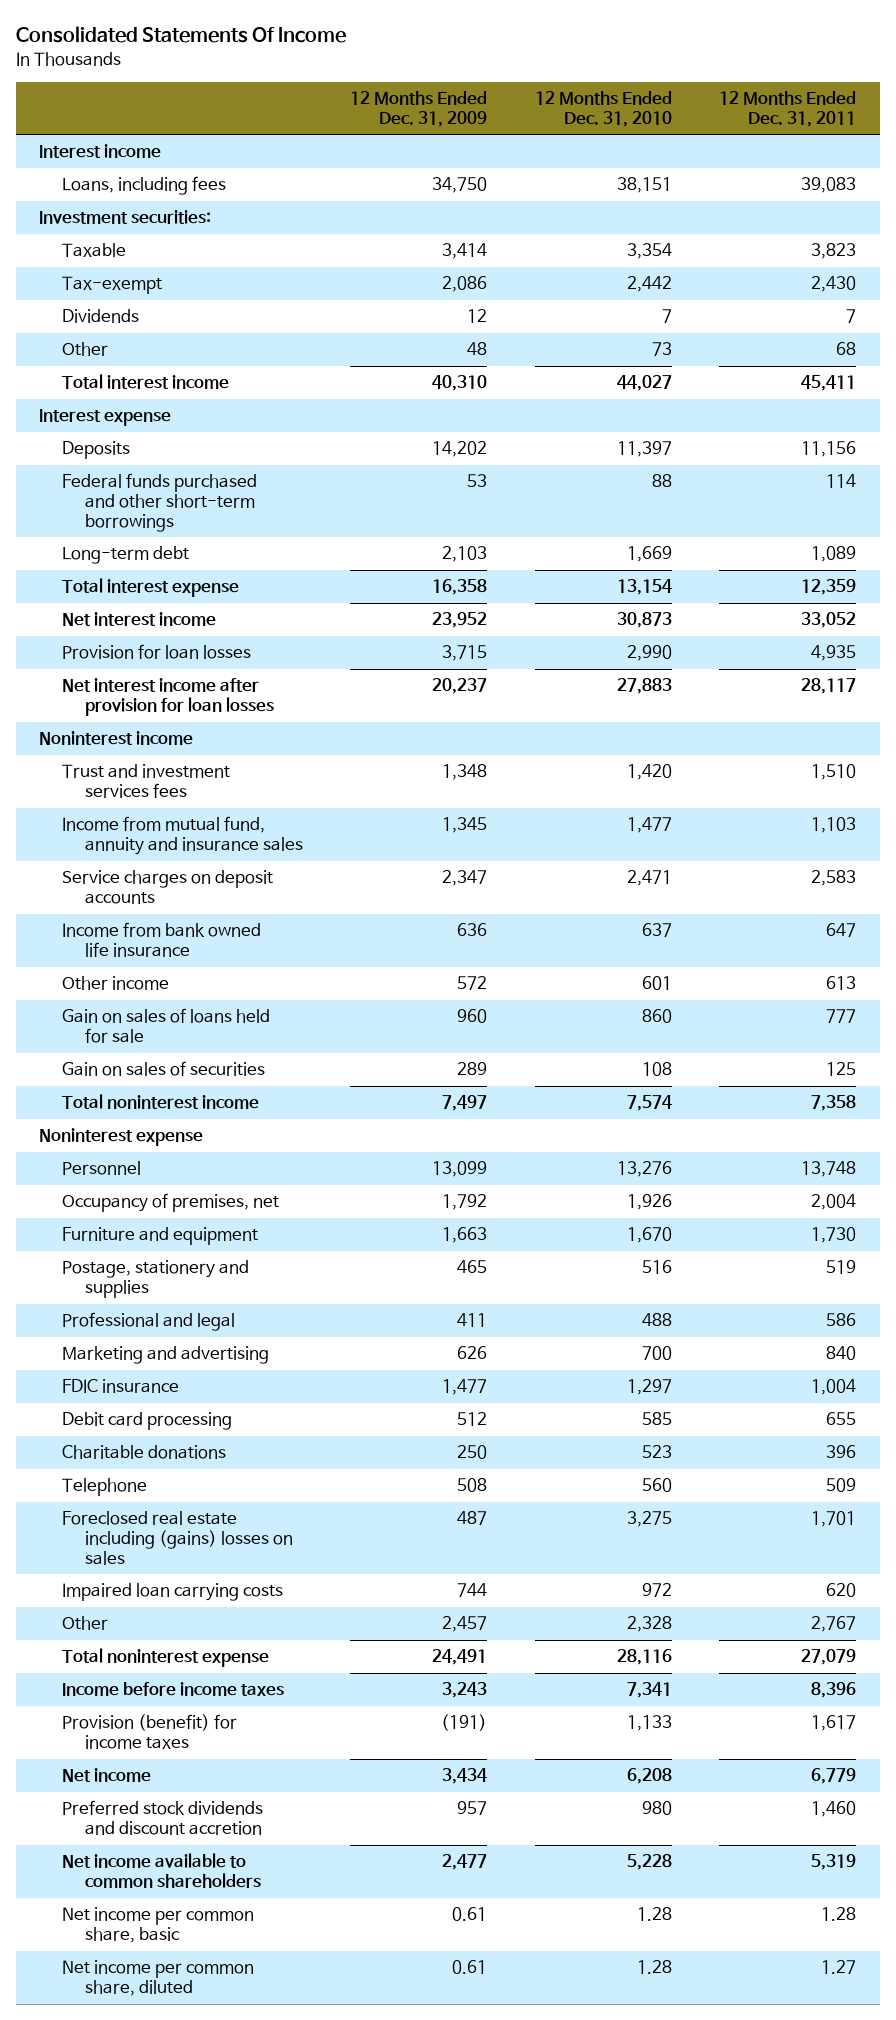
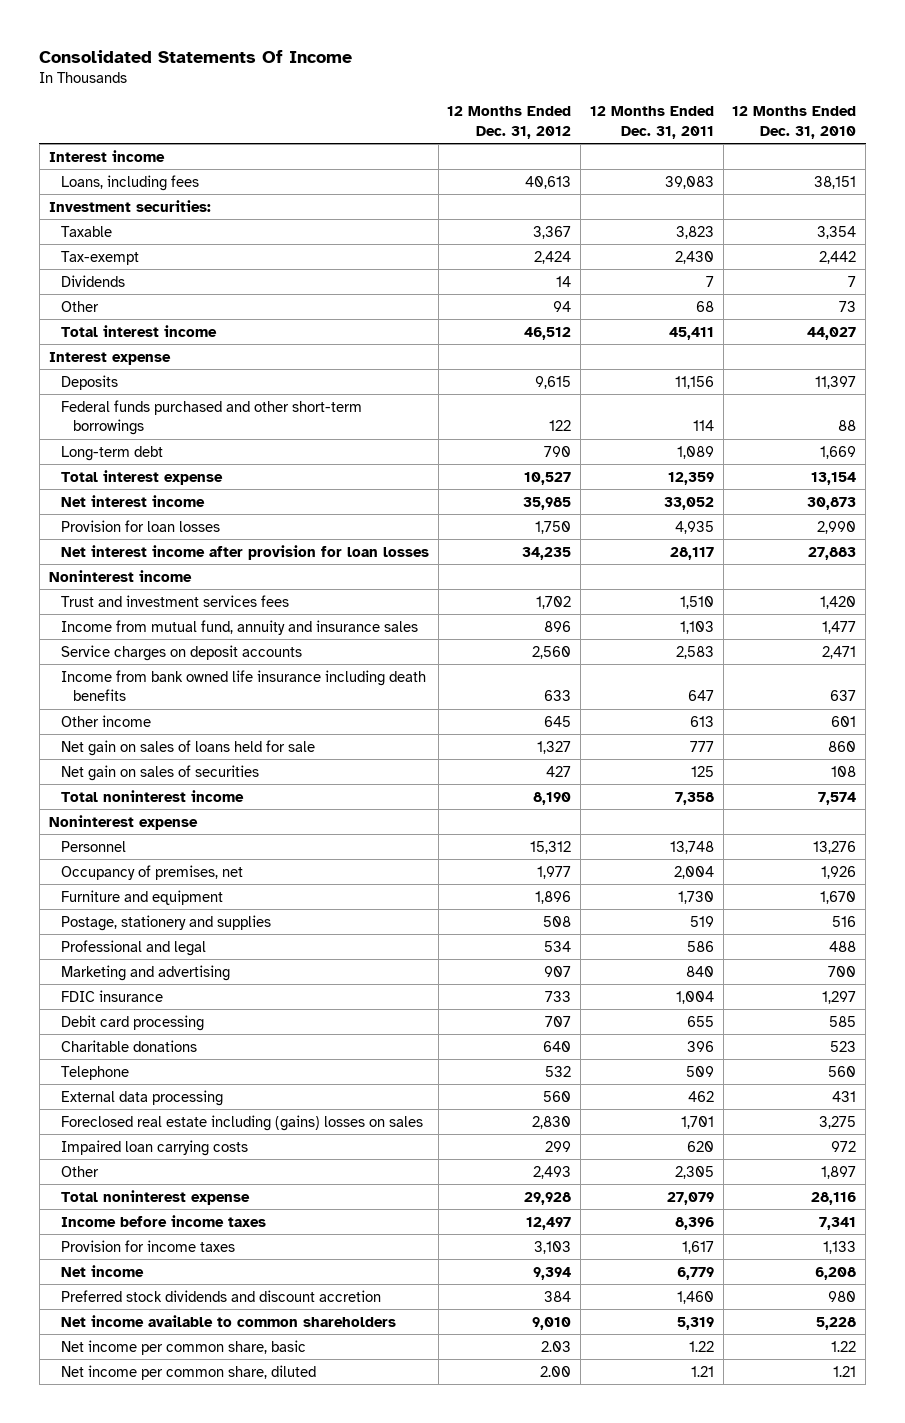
[350,91,488,127] 12 Months Ended Dec. 31, 2009 -> none
none -> [447,106,572,139] 12 Months Ended Dec. 31, 2012
[62,922,262,958] Income from bank owned life insurance -> [60,669,426,702] Income from bank owned life insurance including death benefits
[62,1008,271,1044] Gain on sales of loans held for sale -> [60,739,315,756] Net gain on sales of loans held for sale
[62,1061,266,1077] Gain on sales of securities -> [60,764,259,781] Net gain on sales of securities
none -> [60,1089,223,1106] External data processing
[626,1616,672,1633] 2,328 -> [821,1165,857,1179] 1,897
[811,1616,857,1633] 2,767 -> [674,1165,714,1179] 2,305
[62,1714,238,1750] Provision (benefit) for income taxes -> [60,1239,235,1252] Provision for income taxes
[636,1907,672,1922] 1.28 -> [831,1340,857,1352] 1.22
[821,1907,857,1922] 1.28 -> [688,1340,714,1352] 1.22
[636,1960,672,1975] 1.28 -> [833,1365,857,1377] 1.21
[821,1960,857,1975] 1.27 -> [690,1365,714,1377] 1.21

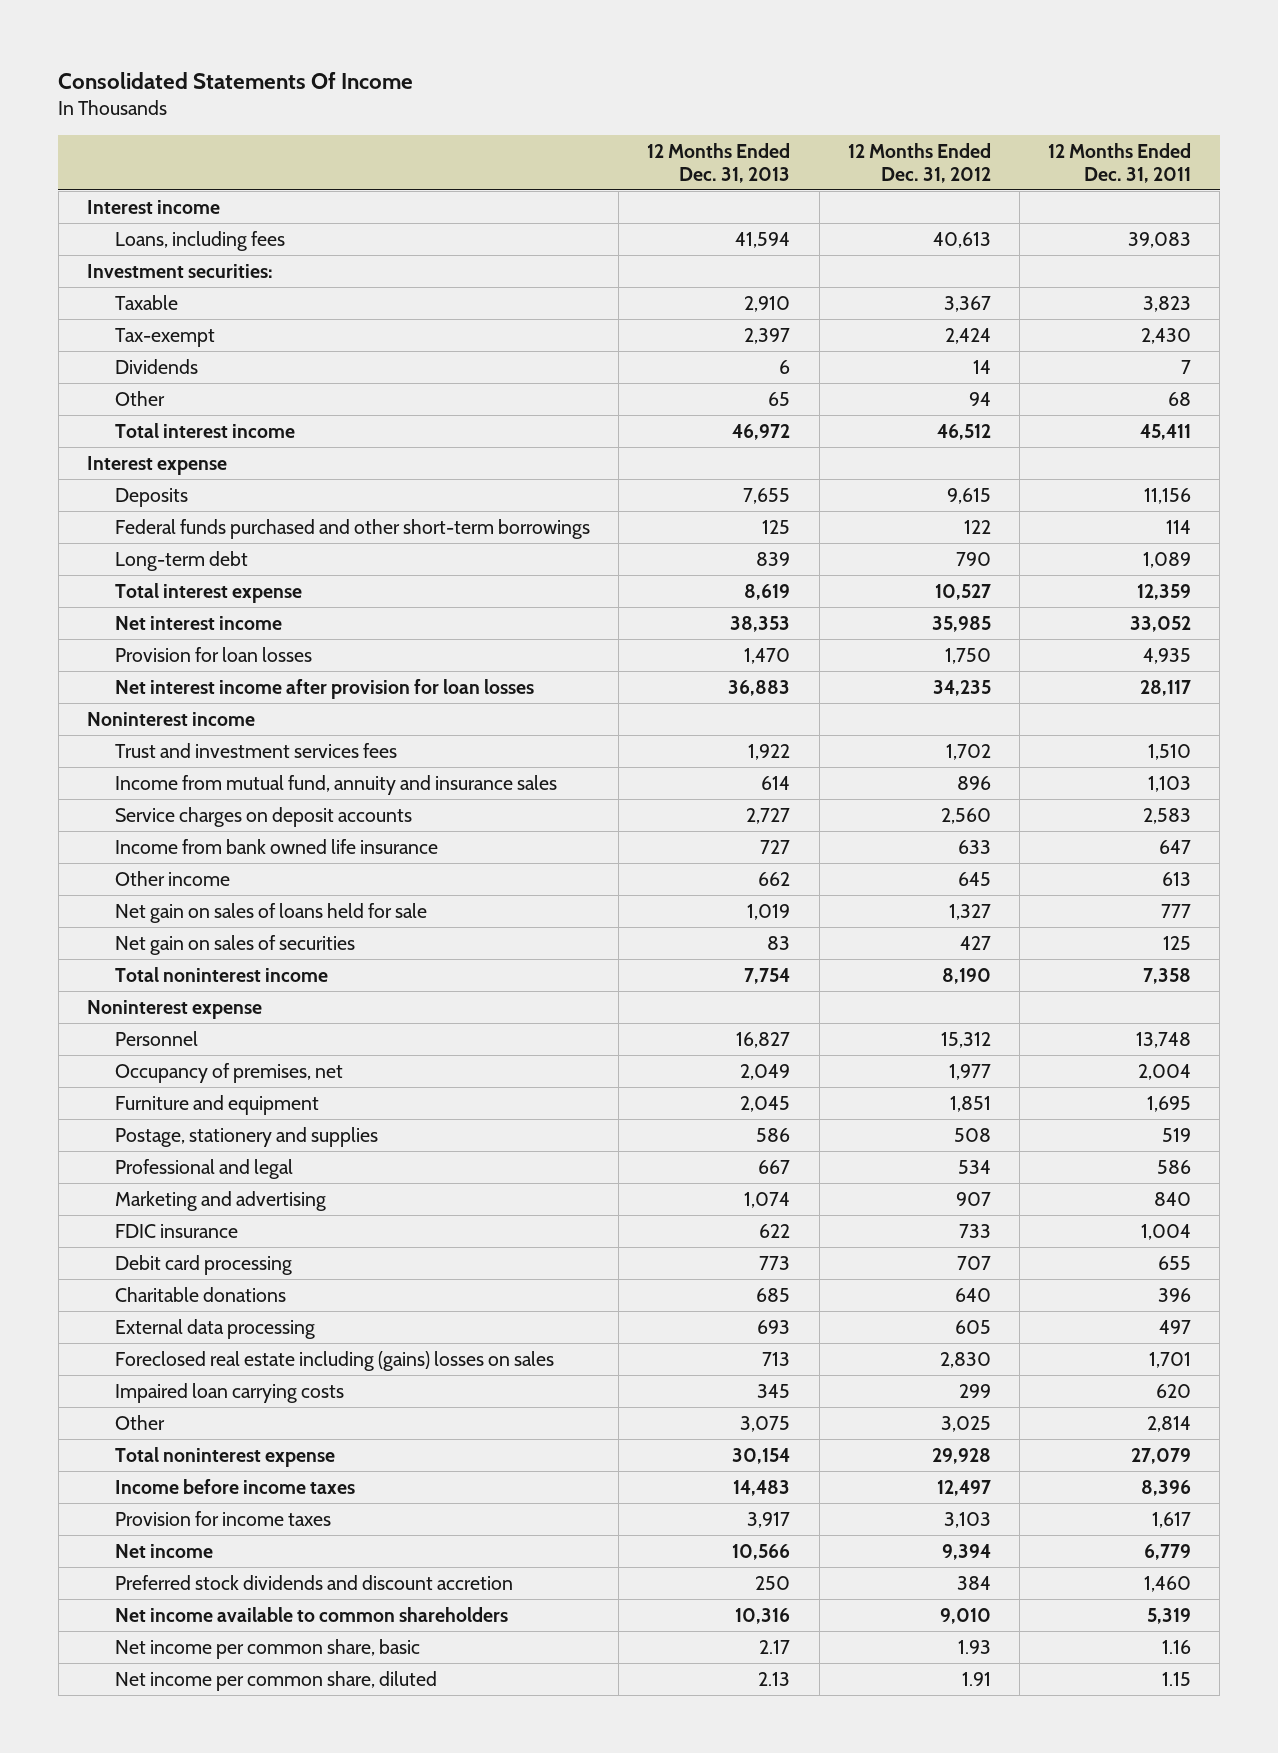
[732,106,857,139] 12 Months Ended Dec. 31, 2010 -> none
none -> [647,142,791,184] 12 Months Ended Dec. 31, 2013
[60,669,426,702] Income from bank owned life insurance including death benefits -> [115,838,439,854] Income from bank owned life insurance
[535,890,572,904] 1,896 -> [949,1095,991,1112] 1,851
[677,890,714,904] 1,730 -> [1146,1095,1191,1112] 1,695
[60,1065,129,1080] Telephone -> none
[543,1090,572,1102] 560 -> [954,1319,991,1334] 605
[687,1090,714,1102] 462 -> [1158,1319,1191,1334] 497
[533,1165,572,1179] 2,493 -> [940,1415,991,1432] 3,025
[674,1165,714,1179] 2,305 -> [1146,1415,1191,1432] 2,814
[541,1340,572,1352] 2.03 -> [957,1639,991,1654] 1.93
[688,1340,714,1352] 1.22 -> [1161,1639,1191,1654] 1.16
[540,1365,572,1377] 2.00 -> [961,1671,991,1686] 1.91
[690,1365,714,1377] 1.21 -> [1161,1671,1191,1686] 1.15

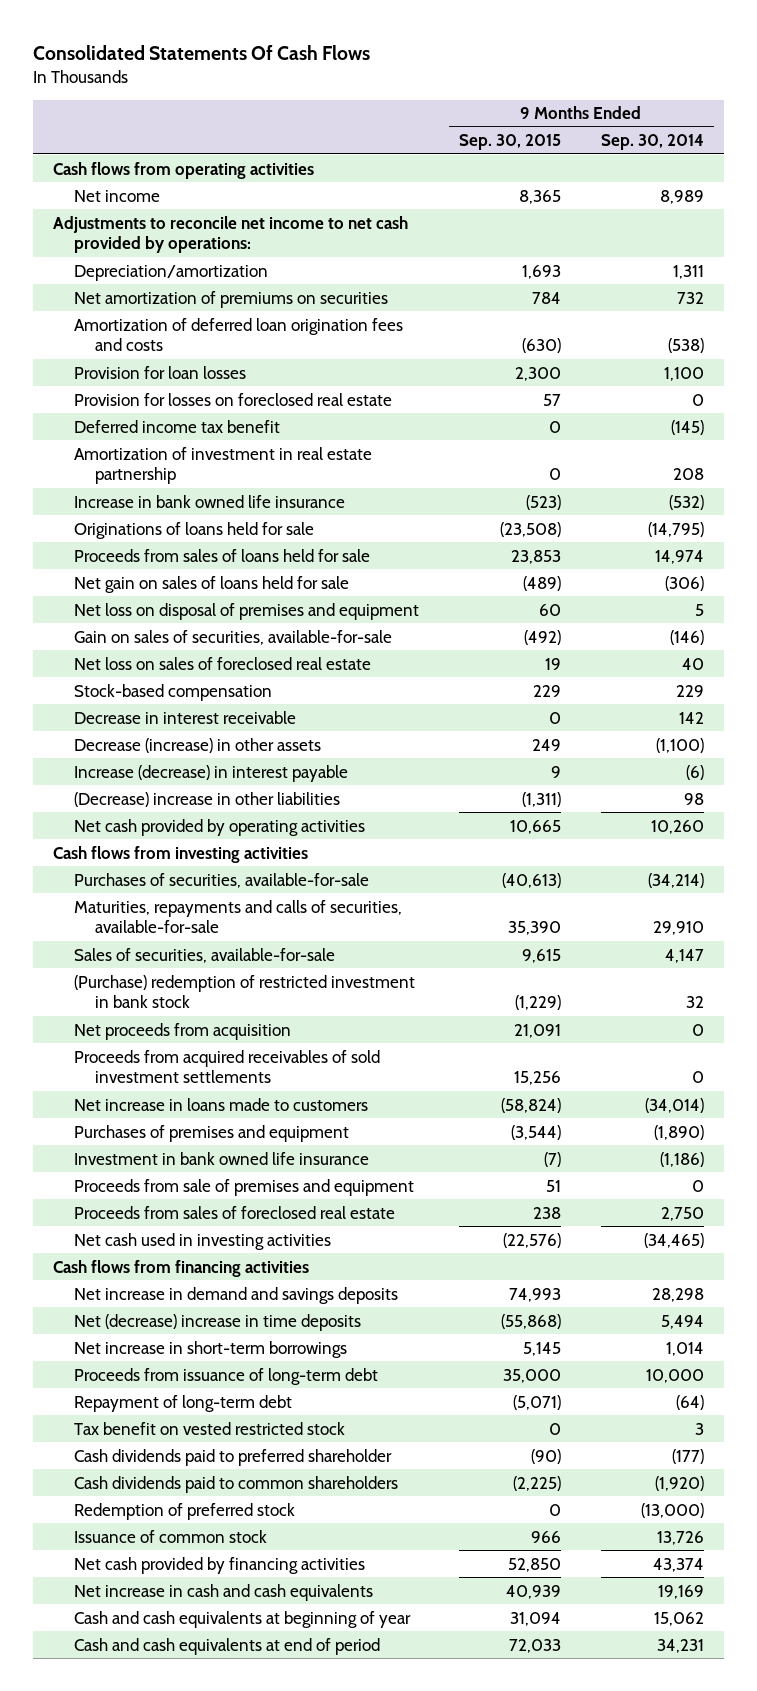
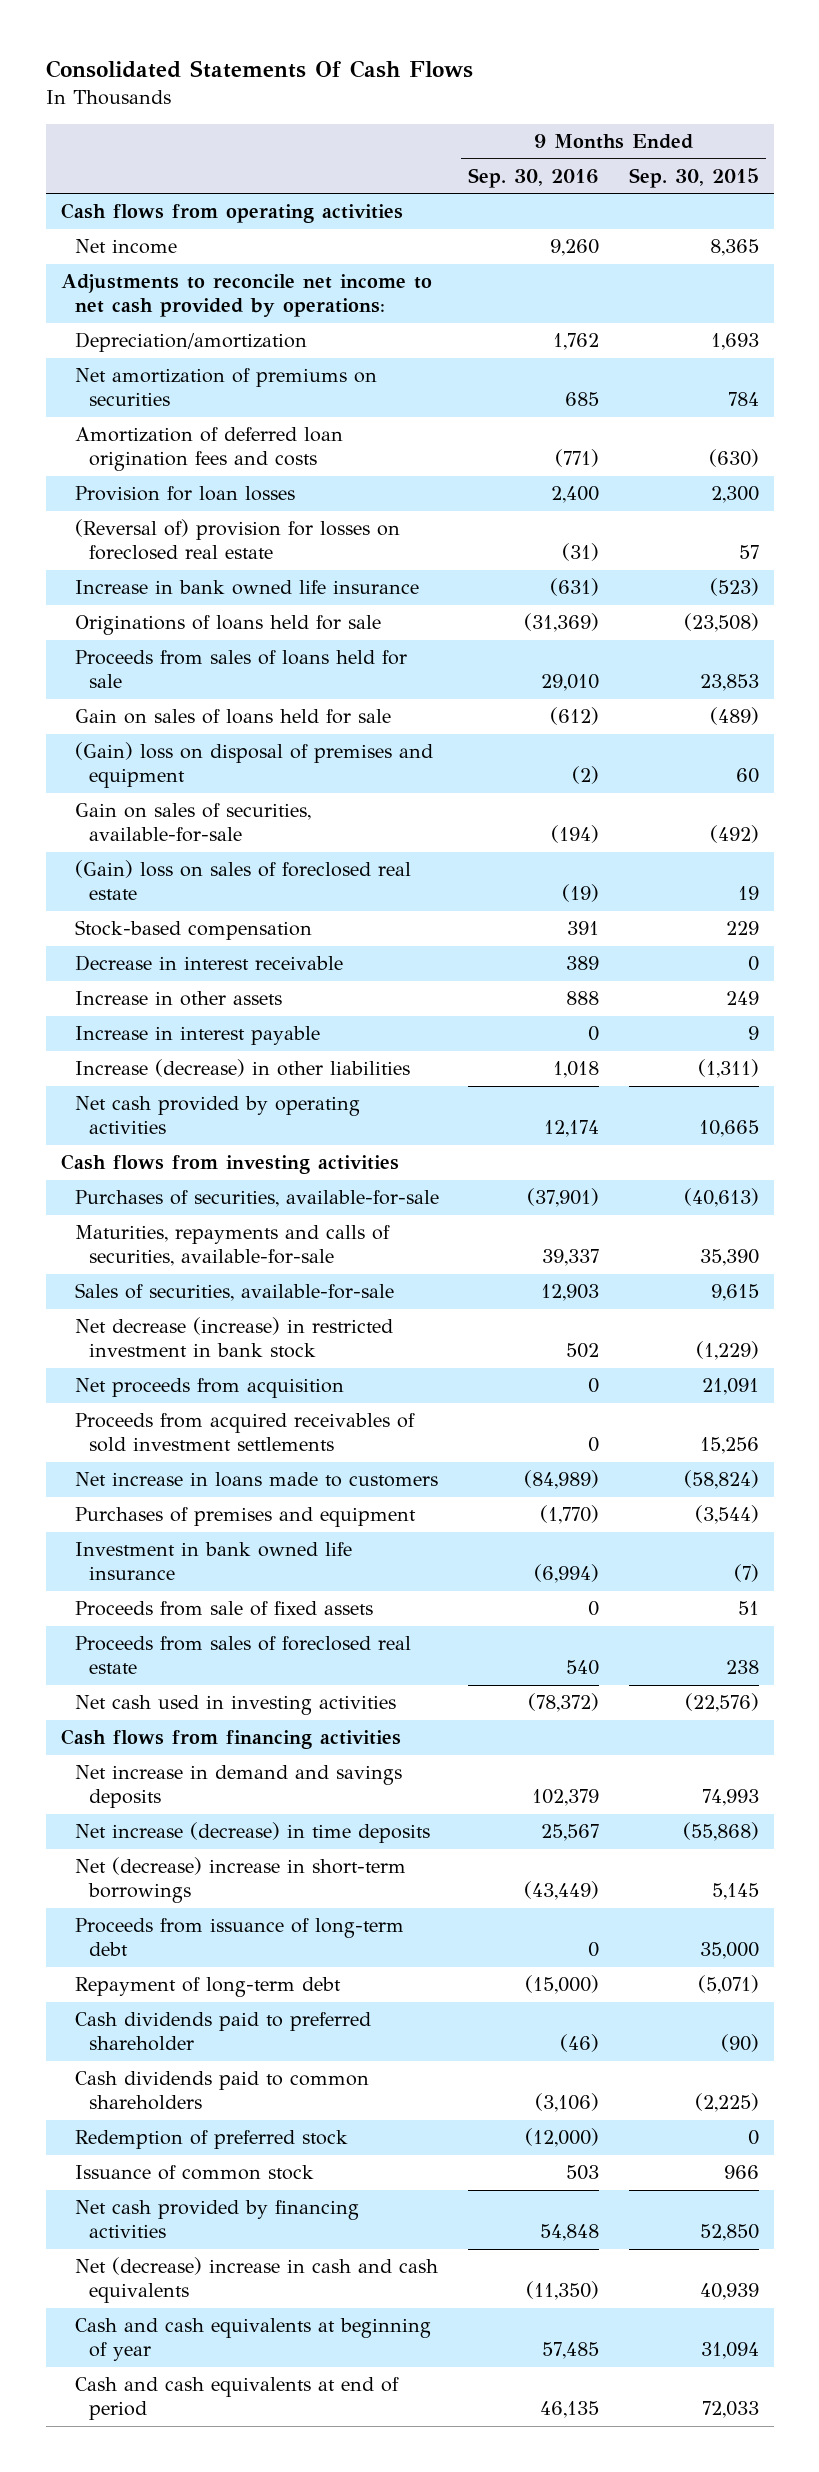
[600,134,704,151] Sep. 30, 2014 -> none
none -> [468,167,600,188] Sep. 30, 2016
[73,419,280,433] Deferred income tax benefit -> none
[73,446,372,485] Amortization of investment in real estate partnership -> none
[73,392,392,406] Provision for losses on foreclosed real estate -> [74,519,400,561] (Reversal of) provision for losses on foreclosed real estate
[73,575,349,593] Net gain on sales of loans held for sale -> [74,709,391,725] Gain on sales of loans held for sale
[73,602,419,620] Net loss on disposal of premises and equipment -> [74,742,433,789] (Gain) loss on disposal of premises and equipment
[73,656,371,670] Net loss on sales of foreclosed real estate -> [74,860,411,901] (Gain) loss on sales of foreclosed real estate
[73,737,321,753] Decrease (increase) in other assets -> [74,991,282,1007] Increase in other assets
[73,764,348,782] Increase (decrease) in interest payable -> [74,1026,320,1046] Increase in interest payable
[73,791,340,807] (Decrease) increase in other liabilities -> [74,1059,410,1078] Increase (decrease) in other liabilities
[73,974,415,1009] (Purchase) redemption of restricted investment in bank stock -> [74,1317,393,1359] Net decrease (increase) in restricted investment in bank stock
[73,1178,414,1196] Proceeds from sale of premises and equipment -> [74,1601,373,1617] Proceeds from sale of fixed assets
[73,1313,361,1331] Net (decrease) increase in time deposits -> [74,1822,430,1844] Net increase (decrease) in time deposits
[73,1340,347,1358] Net increase in short-term borrowings -> [74,1857,406,1904] Net (decrease) increase in short-term borrowings
[73,1421,345,1435] Tax benefit on vested restricted stock -> none
[73,1583,373,1601] Net increase in cash and cash equivalents -> [74,2257,438,2304] Net (decrease) increase in cash and cash equivalents

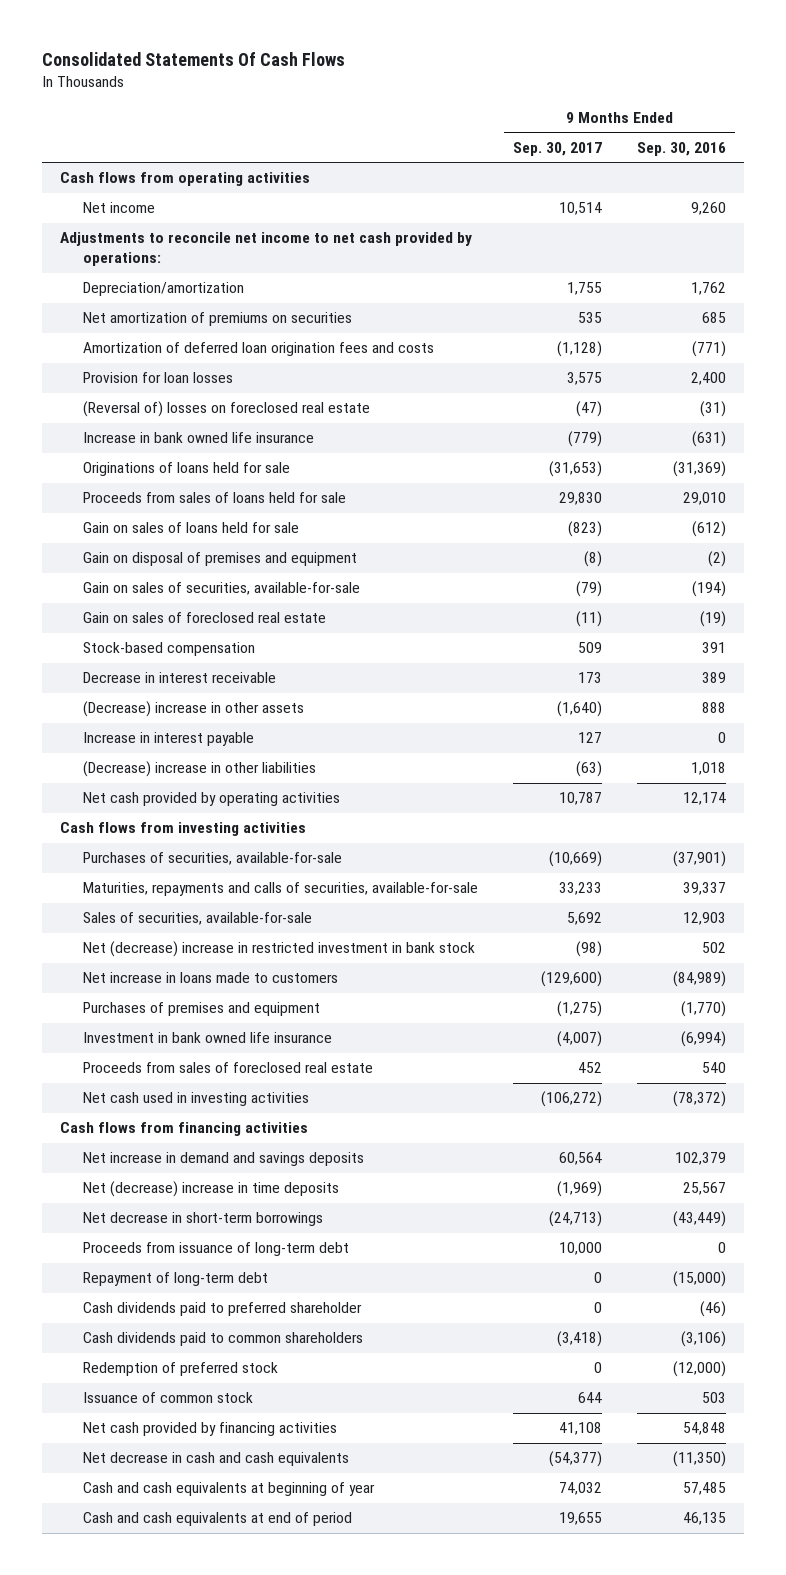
[628,167,759,188] Sep. 30, 2015 -> none
none -> [513,141,603,156] Sep. 30, 2017
[74,519,400,561] (Reversal of) provision for losses on foreclosed real estate -> [83,401,371,418] (Reversal of) losses on foreclosed real estate
[74,742,433,789] (Gain) loss on disposal of premises and equipment -> [83,552,358,567] Gain on disposal of premises and equipment
[74,860,411,901] (Gain) loss on sales of foreclosed real estate -> [83,612,327,624] Gain on sales of foreclosed real estate
[74,991,282,1007] Increase in other assets -> [83,701,305,718] (Decrease) increase in other assets
[74,1059,410,1078] Increase (decrease) in other liabilities -> [83,761,317,778] (Decrease) increase in other liabilities
[74,1378,344,1399] Net proceeds from acquisition -> none
[74,1413,415,1453] Proceeds from acquired receivables of sold investment settlements -> none
[74,1317,393,1359] Net decrease (increase) in restricted investment in bank stock -> [83,941,476,958] Net (decrease) increase in restricted investment in bank stock
[74,1601,373,1617] Proceeds from sale of fixed assets -> none
[74,1822,430,1844] Net increase (decrease) in time deposits -> [83,1181,340,1198] Net (decrease) increase in time deposits
[74,1857,406,1904] Net (decrease) increase in short-term borrowings -> [83,1212,324,1227] Net decrease in short-term borrowings
[74,2257,438,2304] Net (decrease) increase in cash and cash equivalents -> [83,1452,350,1467] Net decrease in cash and cash equivalents

